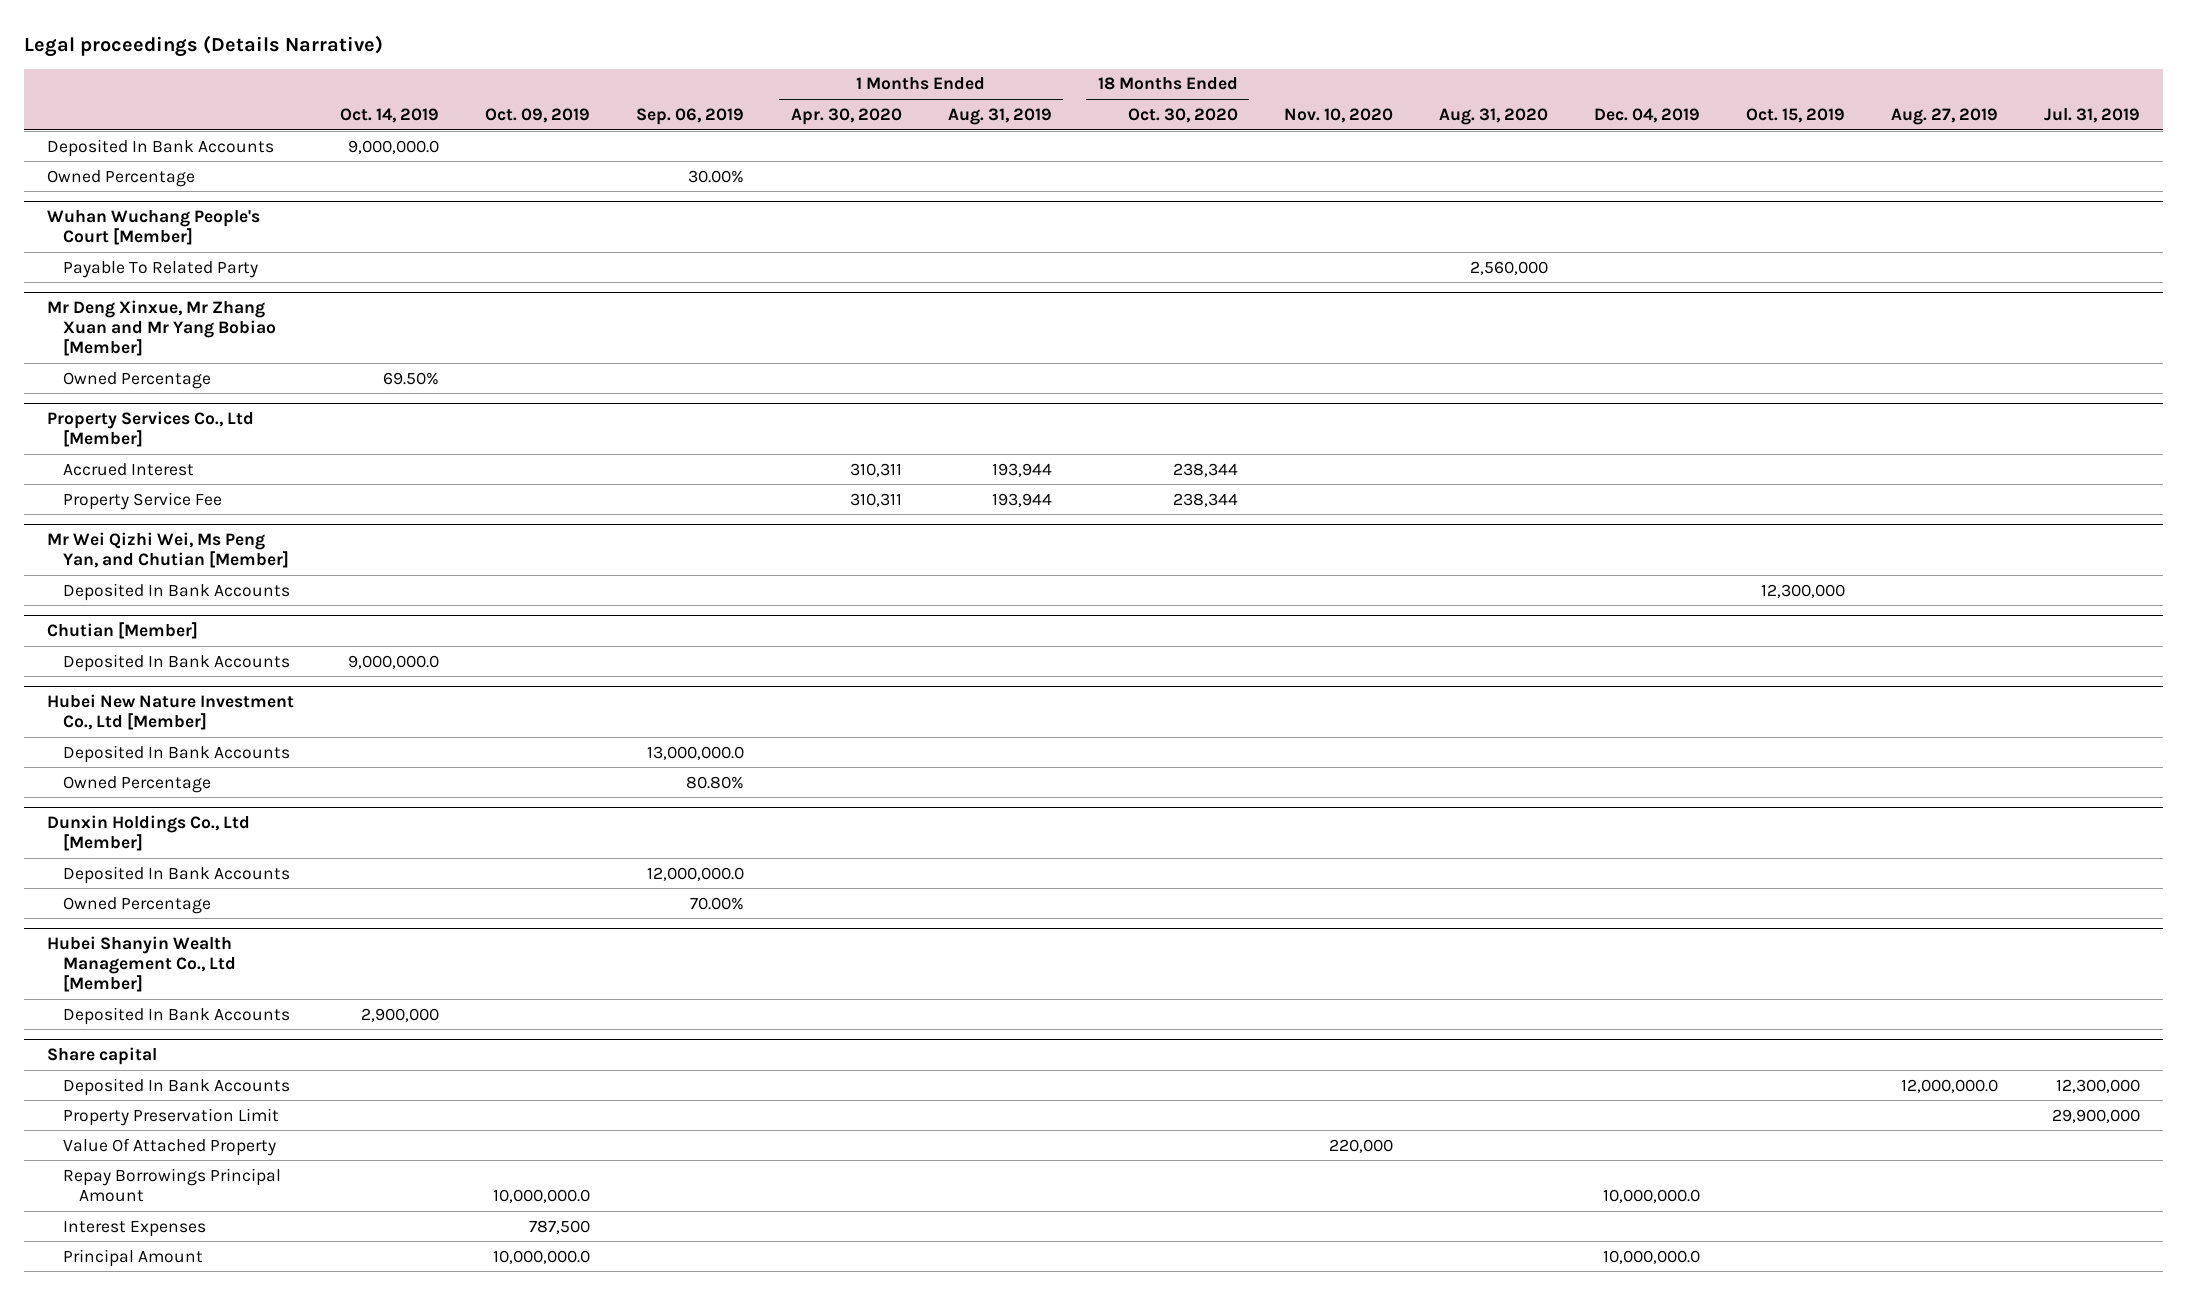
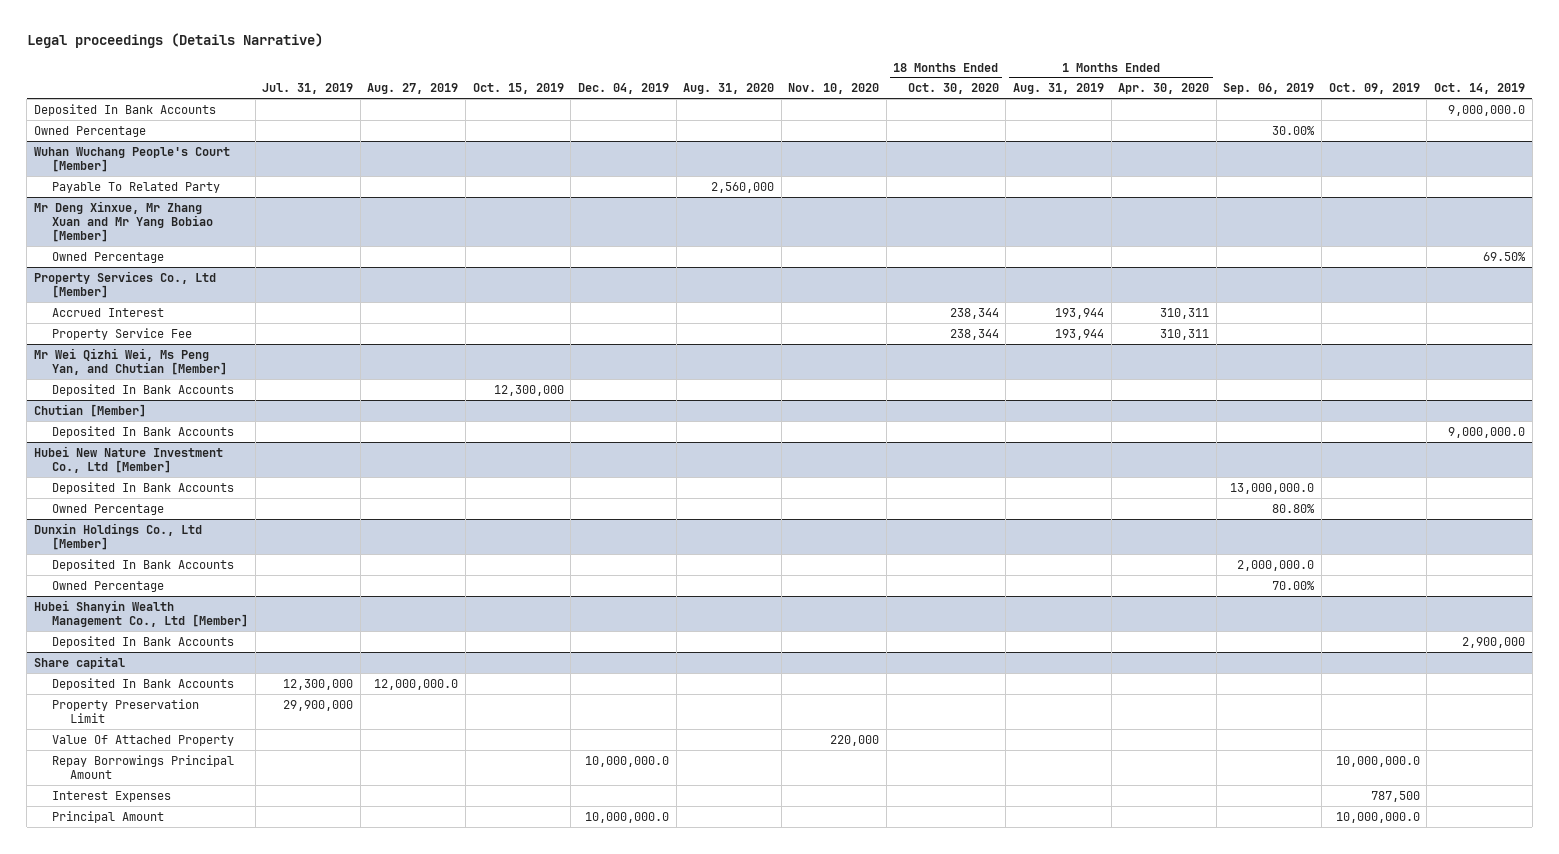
[647,866,745,881] 12,000,000.0 -> [1237,559,1315,571] 2,000,000.0

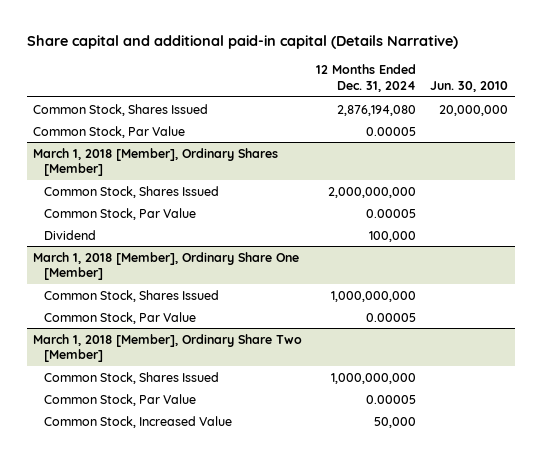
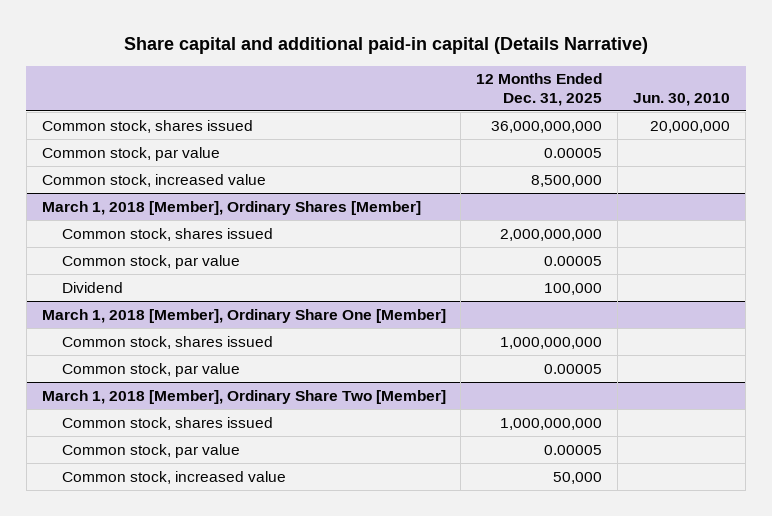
[316,64,417,93] 12 Months Ended Dec. 31, 2024 -> none
none -> [476,73,603,106] 12 Months Ended Dec. 31, 2025
[33,103,209,116] Common Stock, Shares Issued -> [41,119,253,133] Common stock, shares issued
[33,125,186,138] Common Stock, Par Value -> [41,146,220,161] Common stock, par value
none -> [41,173,266,187] Common stock, increased value
[43,185,219,198] Common Stock, Shares Issued -> [62,227,274,241] Common stock, shares issued
[43,207,196,220] Common Stock, Par Value -> [62,254,241,269] Common stock, par value
[43,289,219,302] Common Stock, Shares Issued -> [62,335,274,349] Common stock, shares issued
[43,311,196,324] Common Stock, Par Value -> [62,362,241,377] Common stock, par value
[43,371,219,384] Common Stock, Shares Issued -> [62,416,274,430] Common stock, shares issued
[43,393,196,406] Common Stock, Par Value -> [62,443,241,458] Common stock, par value
[43,415,232,428] Common Stock, Increased Value -> [62,470,287,484] Common stock, increased value

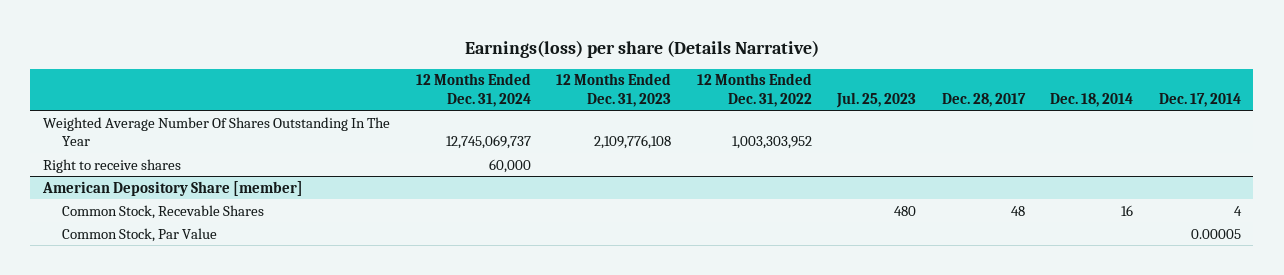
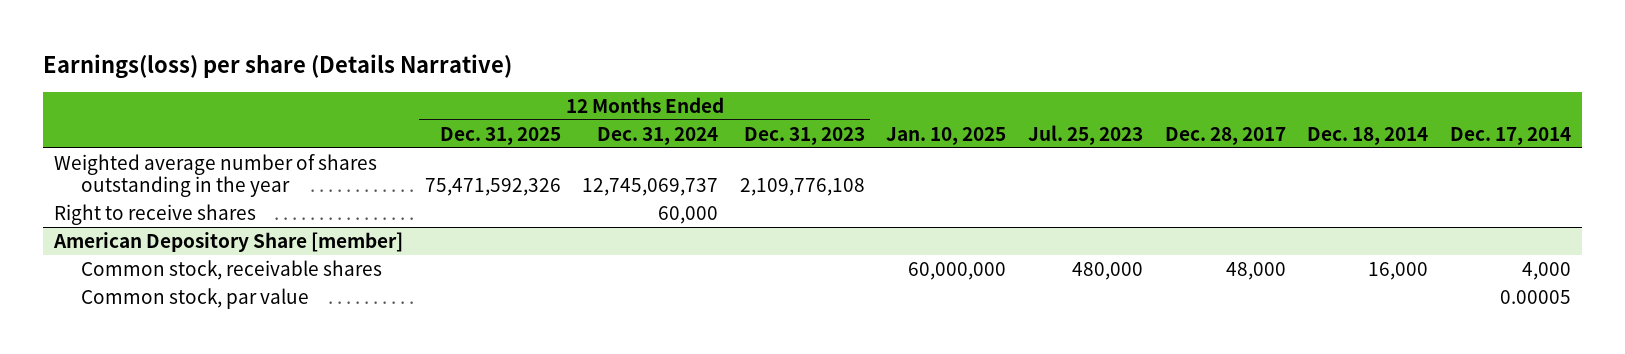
[696,73,812,108] 12 Months Ended Dec. 31, 2022 -> none
none -> [439,126,561,145] Dec. 31, 2025
none -> [886,126,1007,145] Jan. 10, 2025
[43,116,391,147] Weighted Average Number Of Shares Outstanding In The Year -> [53,153,377,198] Weighted average number of shares outstanding in the year
[62,204,265,219] Common Stock, Recevable Shares -> [80,259,382,280] Common stock, receivable shares
[894,205,917,216] 480 -> [1072,261,1144,280] 480,000
[1010,205,1025,216] 48 -> [1225,261,1286,280] 48,000
[1121,204,1134,216] 16 -> [1368,261,1429,280] 16,000
[1233,205,1242,216] 4 -> [1521,261,1571,280] 4,000
[62,227,218,242] Common Stock, Par Value -> [80,287,309,309] Common stock, par value

